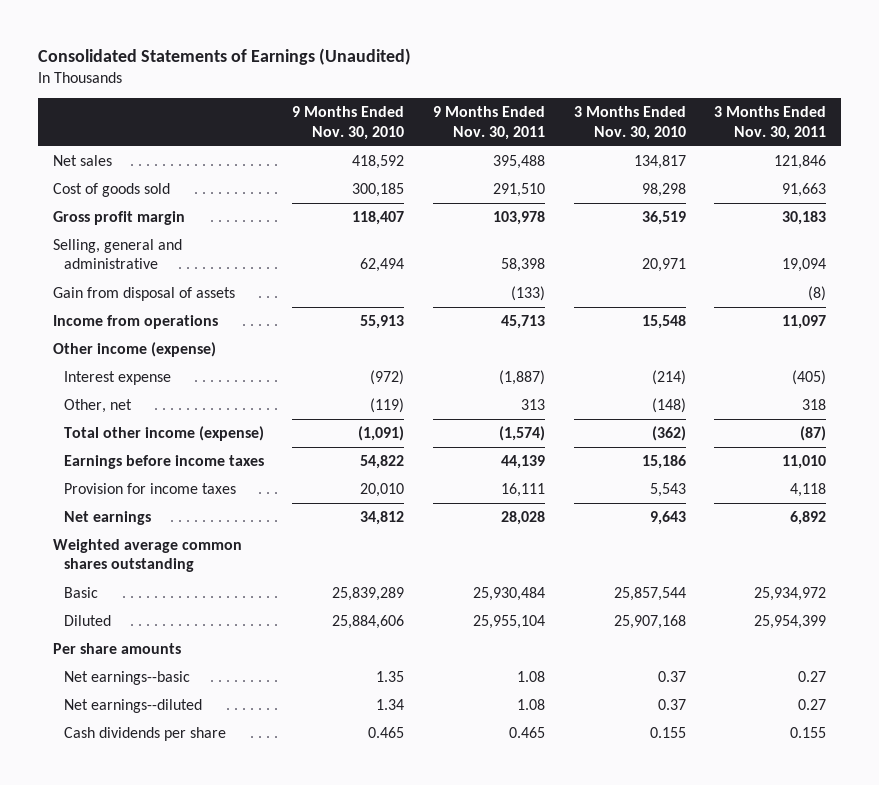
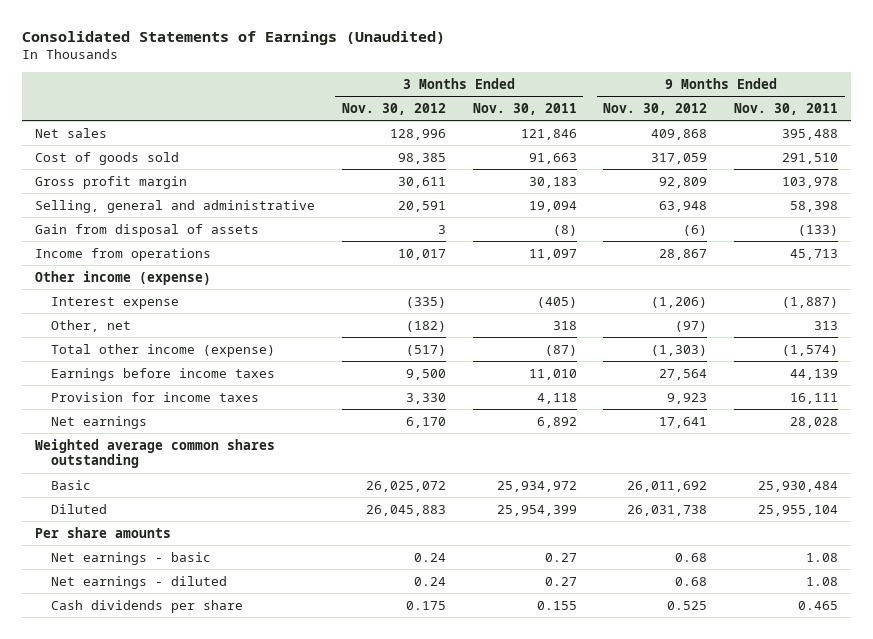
[292,106,405,140] 9 Months Ended Nov. 30, 2010 -> none
[573,106,686,140] 3 Months Ended Nov. 30, 2010 -> none
none -> [341,103,446,116] Nov. 30, 2012
none -> [603,103,708,116] Nov. 30, 2012
[63,671,190,686] Net earnings--basic -> [50,551,211,565] Net earnings - basic
[63,699,202,714] Net earnings--diluted -> [50,575,227,589] Net earnings - diluted

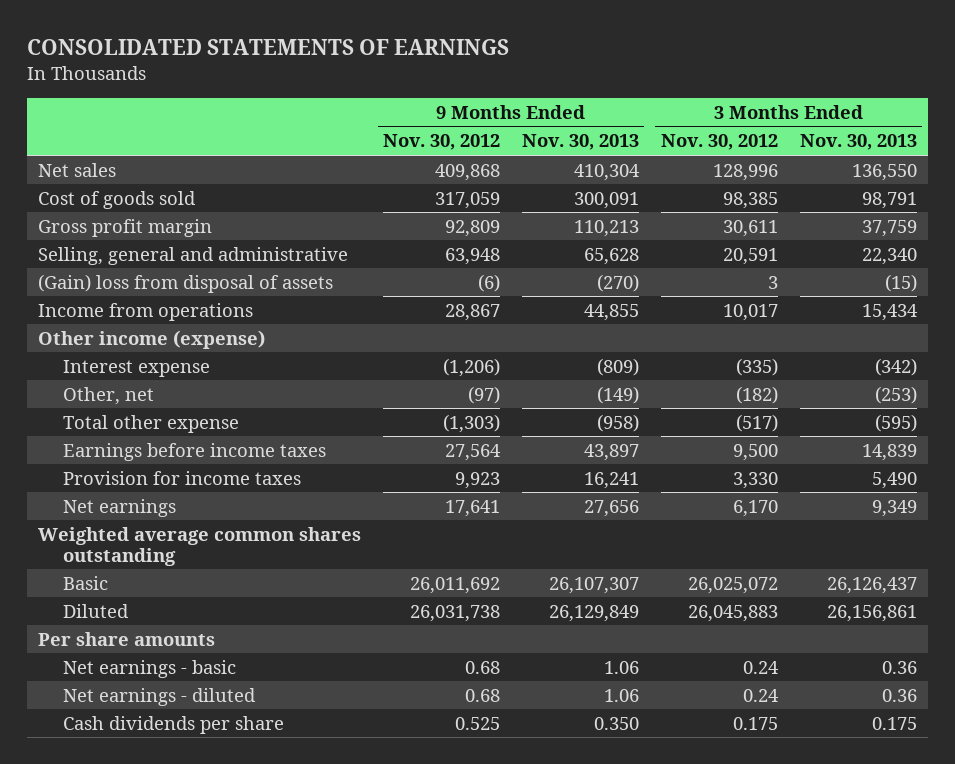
[21,30,445,45] Consolidated Statements of Earnings (Unaudited) -> [27,39,510,56] CONSOLIDATED STATEMENTS OF EARNINGS
[472,103,577,116] Nov. 30, 2011 -> none
[734,103,839,116] Nov. 30, 2011 -> none
none -> [521,134,639,151] Nov. 30, 2013
none -> [799,134,917,151] Nov. 30, 2013
[34,223,259,237] Gain from disposal of assets -> [38,273,334,293] (Gain) loss from disposal of assets
[50,343,275,357] Total other income (expense) -> [63,414,240,433] Total other expense

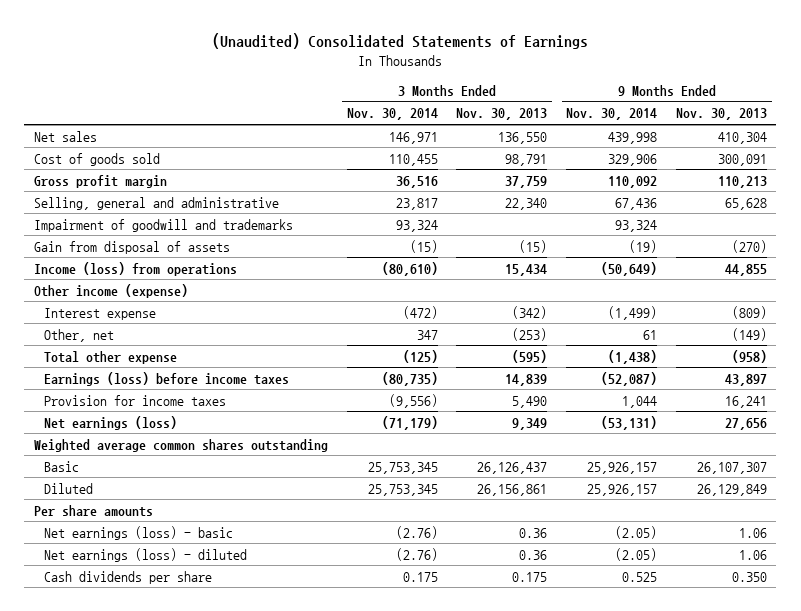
[27,39,510,56] CONSOLIDATED STATEMENTS OF EARNINGS -> [212,33,589,50] (Unaudited) Consolidated Statements of Earnings
[382,134,500,151] Nov. 30, 2012 -> none
[660,134,778,151] Nov. 30, 2012 -> none
none -> [346,108,438,121] Nov. 30, 2014
none -> [566,108,658,121] Nov. 30, 2014
none -> [33,218,293,232] Impairment of goodwill and trademarks
[38,273,334,293] (Gain) loss from disposal of assets -> [33,240,230,254] Gain from disposal of assets
[38,302,254,321] Income from operations -> [33,261,237,276] Income (loss) from operations
[63,442,327,461] Earnings before income taxes -> [44,371,290,386] Earnings (loss) before income taxes
[63,498,177,517] Net earnings -> [44,415,178,430] Net earnings (loss)
[63,659,237,678] Net earnings - basic -> [44,525,234,540] Net earnings (loss) - basic
[63,687,257,706] Net earnings - diluted -> [44,547,248,562] Net earnings (loss) - diluted

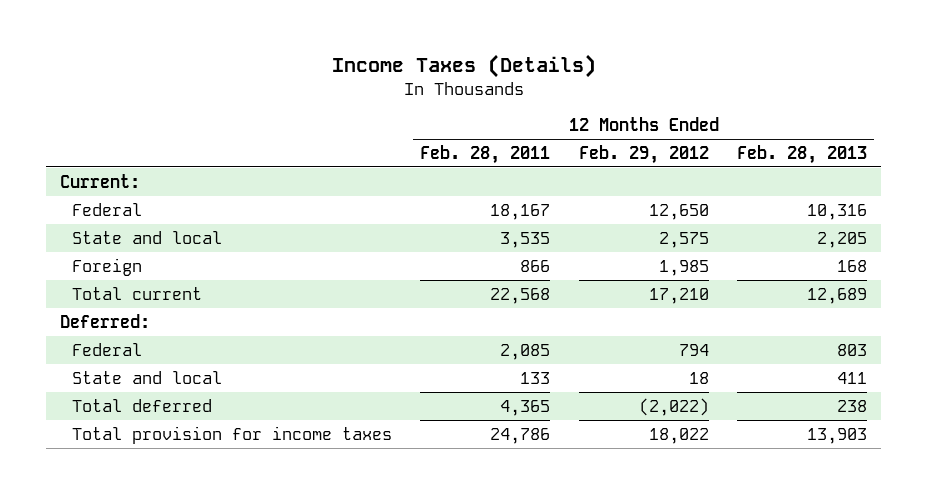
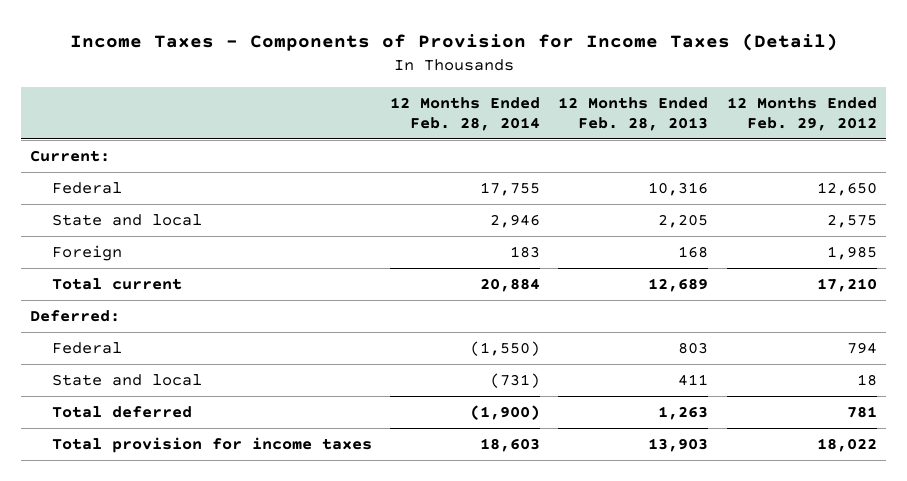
[331,53,596,78] Income Taxes (Details) -> [69,33,838,52] Income Taxes - Components of Provision for Income Taxes (Detail)
[420,145,551,165] Feb. 28, 2011 -> none
none -> [390,96,541,132] 12 Months Ended Feb. 28, 2014
[638,397,709,416] (2,022) -> [846,405,877,418] 781
[837,399,868,412] 238 -> [658,405,709,420] 1,263

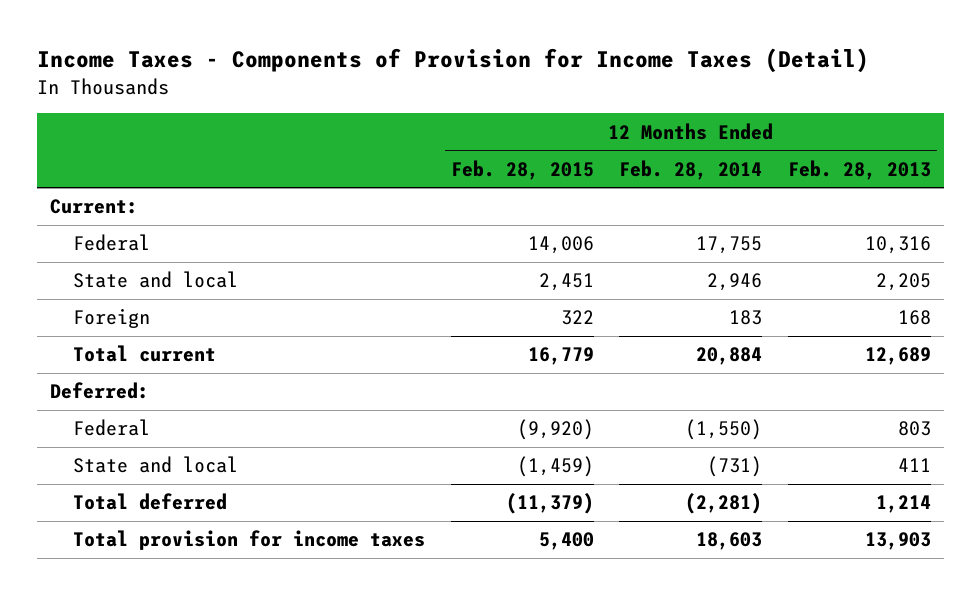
[726,96,877,132] 12 Months Ended Feb. 29, 2012 -> none
none -> [450,159,594,180] Feb. 28, 2015
[470,404,541,420] (1,900) -> [685,493,763,515] (2,281)
[658,405,709,420] 1,263 -> [875,495,931,514] 1,214

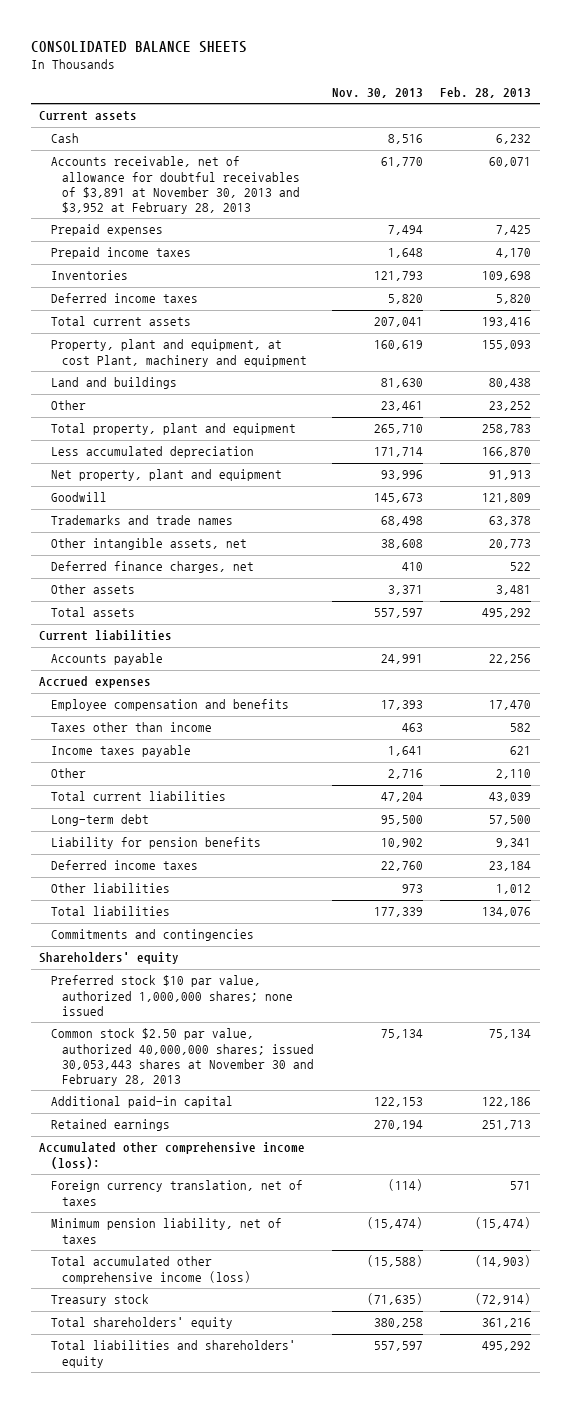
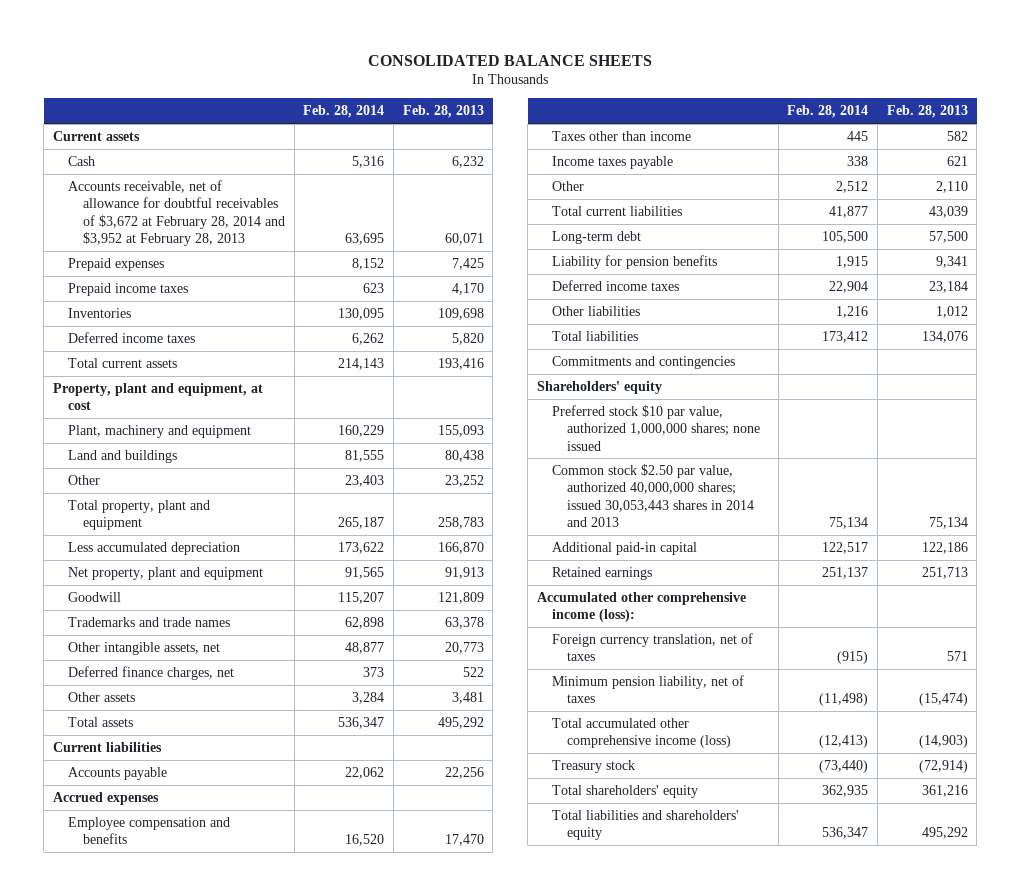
[331,88,423,99] Nov. 30, 2013 -> none
none -> [303,105,385,119] Feb. 28, 2014
[50,156,301,215] Accounts receivable, net of allowance for doubtful receivables of $3,891 at November 30, 2013 and $3,952 at February 28, 2013 -> [68,179,286,246] Accounts receivable, net of allowance for doubtful receivables of $3,672 at February 28, 2014 and $3,952 at February 28, 2013
none -> [52,382,263,411] Property, plant and equipment, at cost
[50,339,308,367] Property, plant and equipment, at cost Plant, machinery and equipment -> [68,424,252,438] Plant, machinery and equipment
[50,1028,315,1087] Common stock $2.50 par value, authorized 40,000,000 shares; issued 30,053,443 shares at November 30 and February 28, 2013 -> [551,463,755,527] Common stock $2.50 par value, authorized 40,000,000 shares; issued 30,053,443 shares in 2014 and 2013

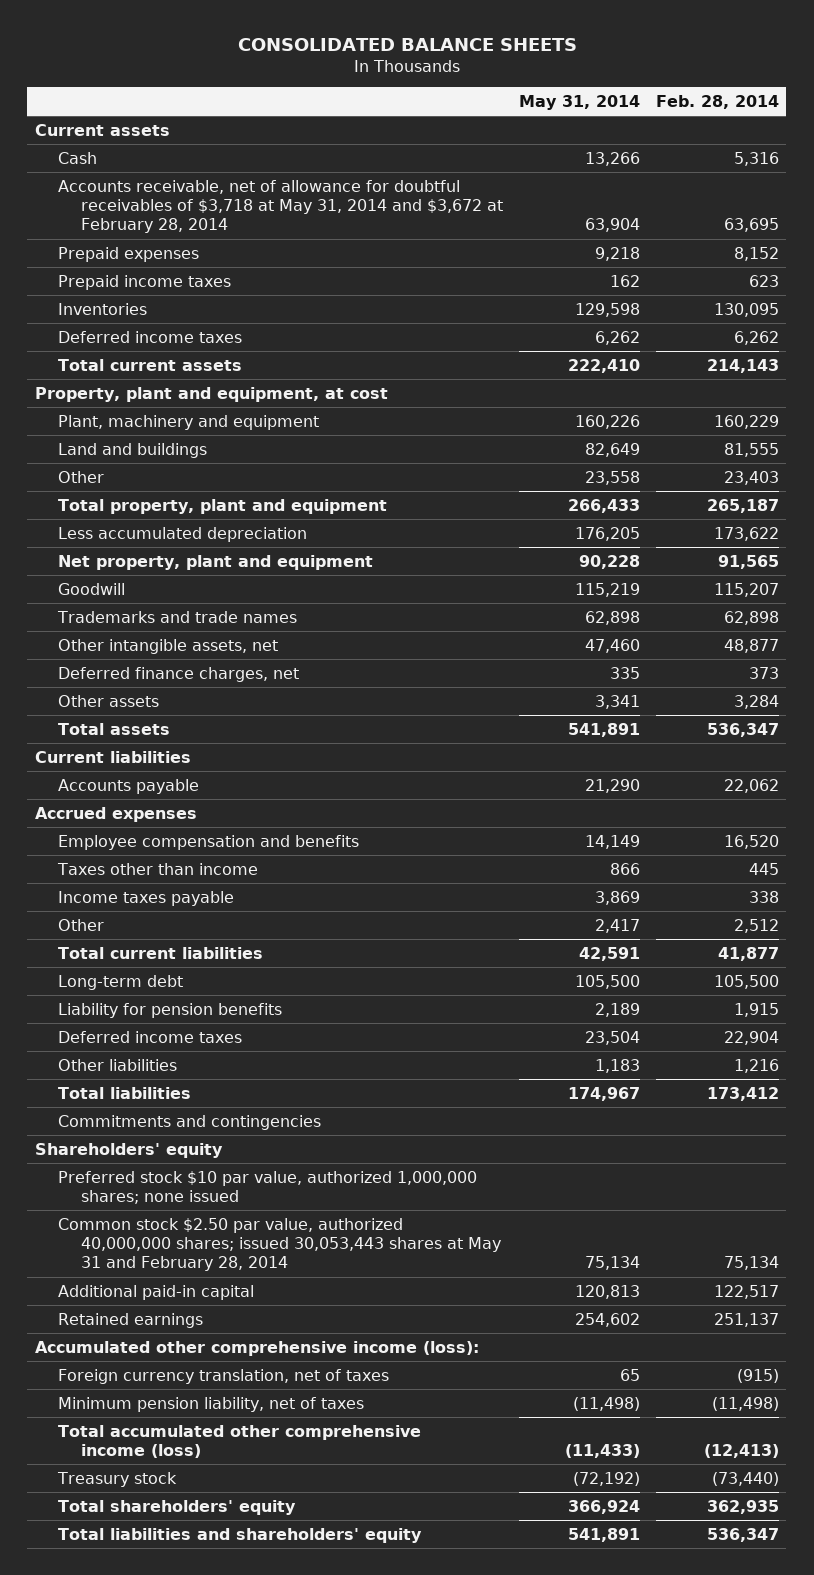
[402,105,484,119] Feb. 28, 2013 -> none
none -> [518,94,640,110] May 31, 2014
[68,179,286,246] Accounts receivable, net of allowance for doubtful receivables of $3,672 at February 28, 2014 and $3,952 at February 28, 2013 -> [58,179,504,234] Accounts receivable, net of allowance for doubtful receivables of $3,718 at May 31, 2014 and $3,672 at February 28, 2014
[551,463,755,527] Common stock $2.50 par value, authorized 40,000,000 shares; issued 30,053,443 shares in 2014 and 2013 -> [58,1217,502,1272] Common stock $2.50 par value, authorized 40,000,000 shares; issued 30,053,443 shares at May 31 and February 28, 2014

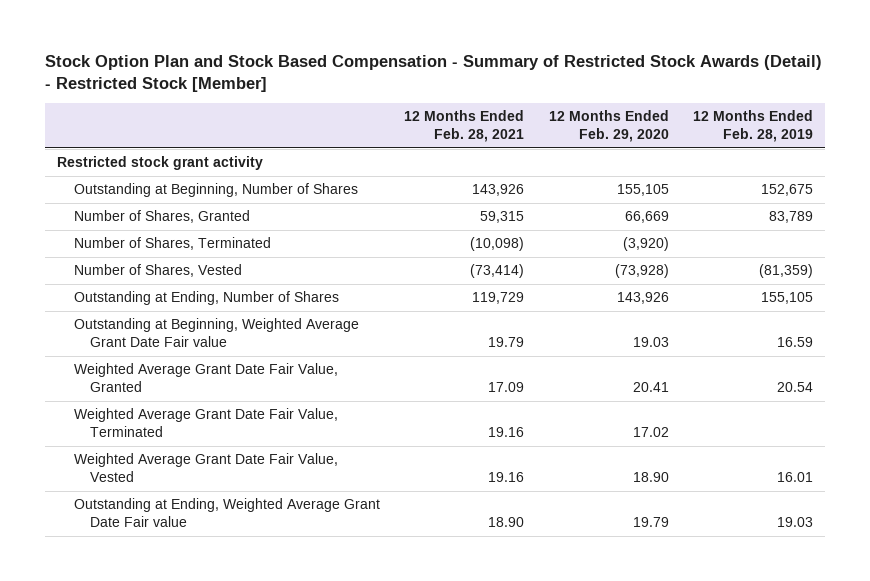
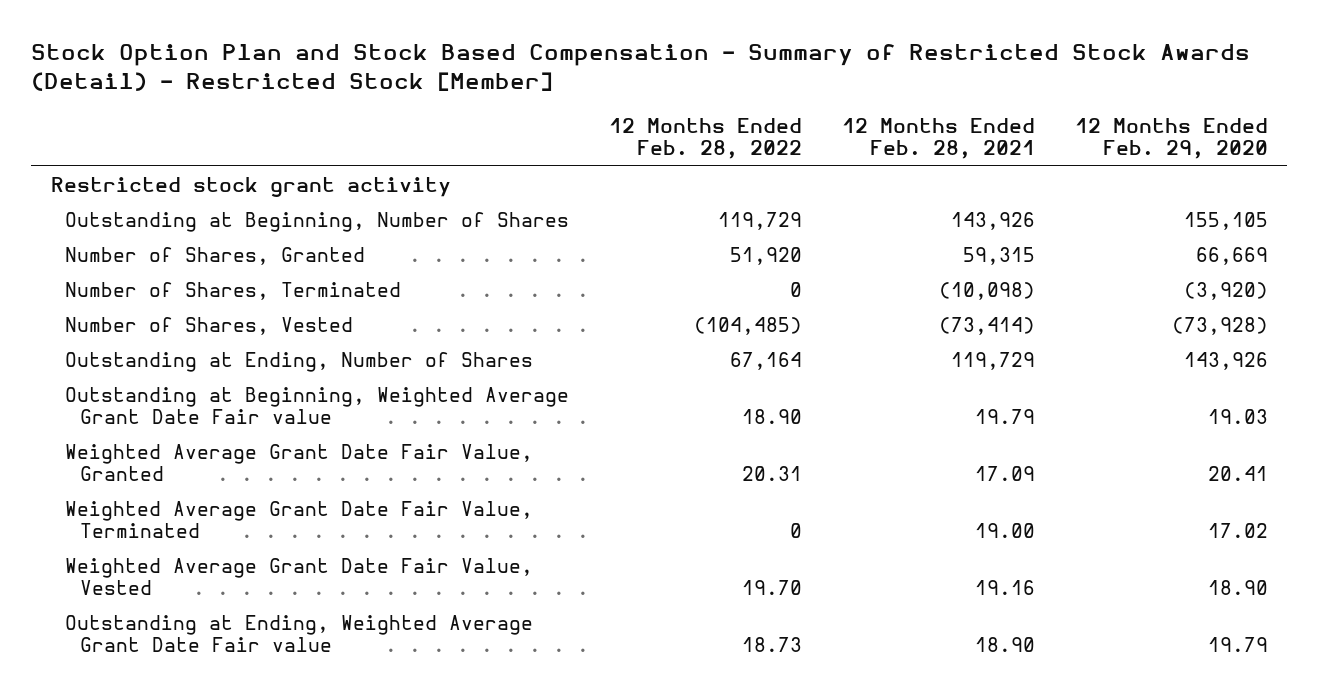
[693,110,814,143] 12 Months Ended Feb. 28, 2019 -> none
none -> [608,117,802,160] 12 Months Ended Feb. 28, 2022
[488,427,525,438] 19.16 -> [974,523,1035,539] 19.00

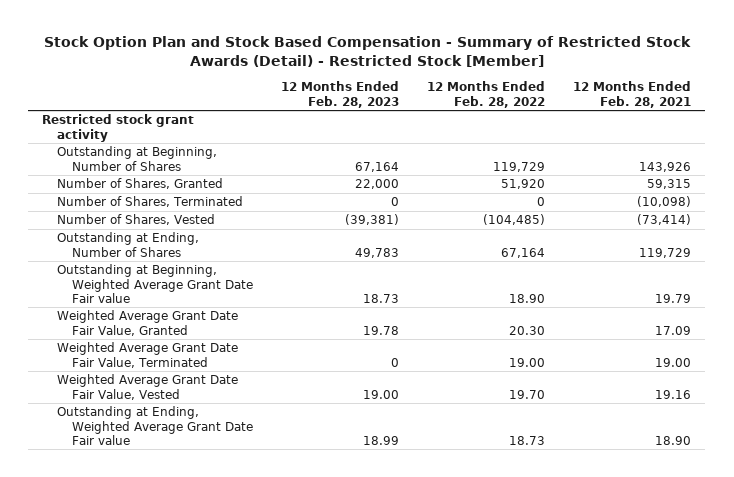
[1074,117,1268,160] 12 Months Ended Feb. 29, 2020 -> none
none -> [281,81,400,108] 12 Months Ended Feb. 28, 2023
[741,466,802,482] 20.31 -> [509,325,546,335] 20.30
[789,523,802,539] 0 -> [509,357,546,367] 19.00

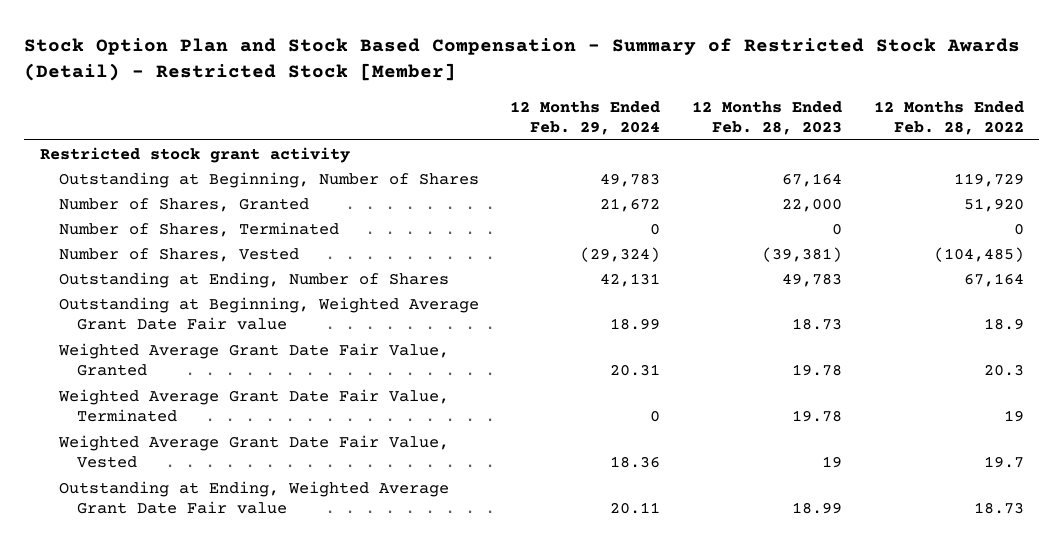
[573,81,692,108] 12 Months Ended Feb. 28, 2021 -> none
none -> [510,100,661,136] 12 Months Ended Feb. 29, 2024
[509,293,546,303] 18.90 -> [983,318,1024,331] 18.9
[509,325,546,335] 20.30 -> [983,364,1024,377] 20.3
[391,357,400,367] 0 -> [791,410,842,423] 19.78
[509,357,546,367] 19.00 -> [1003,410,1024,423] 19
[363,389,400,399] 19.00 -> [821,456,842,469] 19
[509,389,546,399] 19.70 -> [983,456,1024,469] 19.7

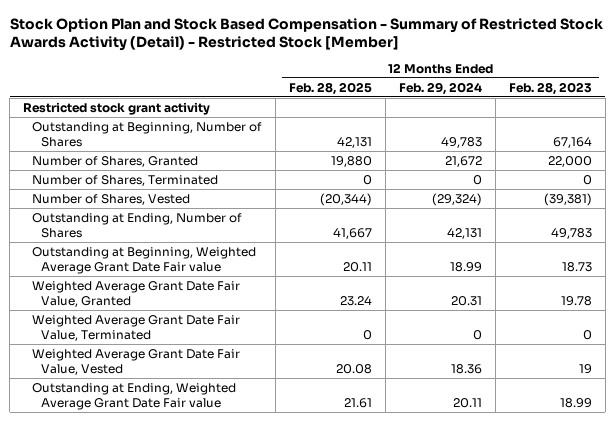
[24,37,1021,81] Stock Option Plan and Stock Based Compensation - Summary of Restricted Stock Awards (Detail) - Restricted Stock [Member] -> [9,17,603,52] Stock Option Plan and Stock Based Compensation - Summary of Restricted Stock Awards Activity (Detail) - Restricted Stock [Member]
[873,100,1024,136] 12 Months Ended Feb. 28, 2022 -> none
none -> [289,81,373,95] Feb. 28, 2025
[791,410,842,423] 19.78 -> [582,329,592,340] 0

